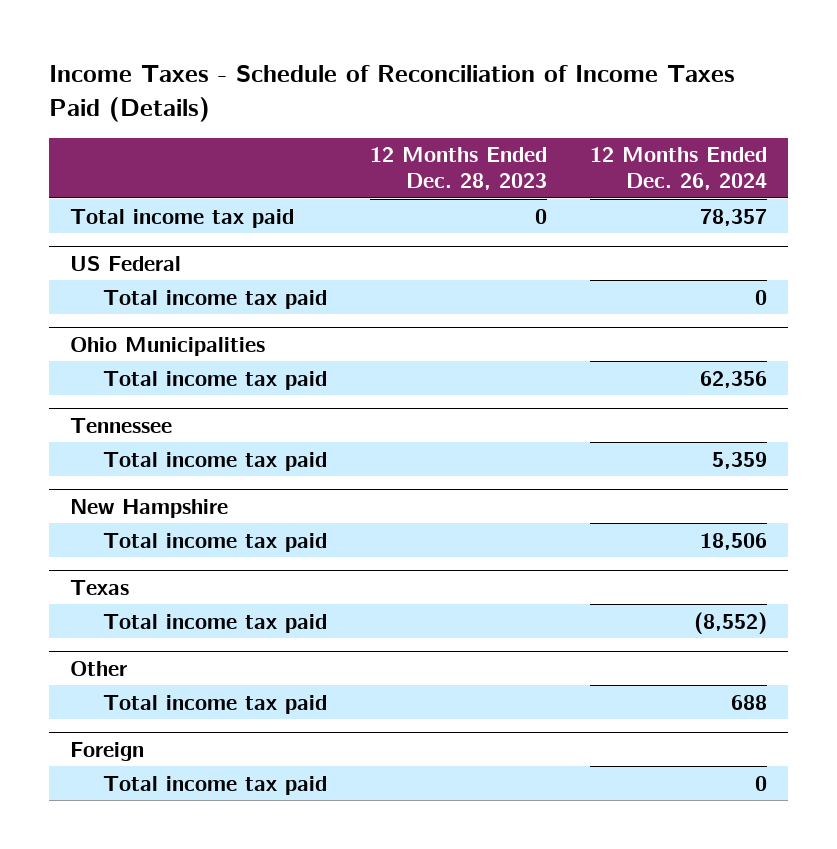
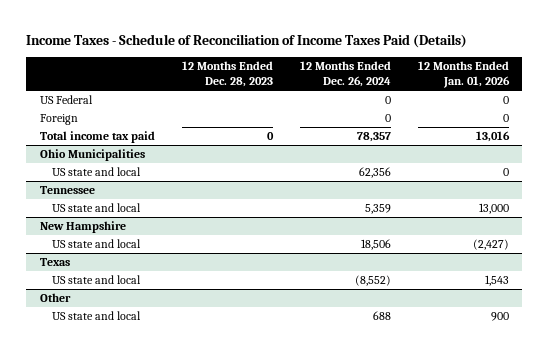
none -> [417,61,510,89] 12 Months Ended Jan. 01, 2026
none -> [39,95,93,105] US Federal
none -> [39,114,78,126] Foreign
[70,255,182,271] US Federal -> none
[103,289,328,309] Total income tax paid -> none
[103,370,328,390] Total income tax paid -> [52,167,142,177] US state and local
[103,451,328,471] Total income tax paid -> [52,203,142,213] US state and local
[103,532,328,552] Total income tax paid -> [52,239,142,249] US state and local
[103,613,328,633] Total income tax paid -> [52,275,142,285] US state and local
[70,741,145,761] Foreign -> none
[103,775,328,795] Total income tax paid -> none
[103,694,328,714] Total income tax paid -> [52,311,142,321] US state and local

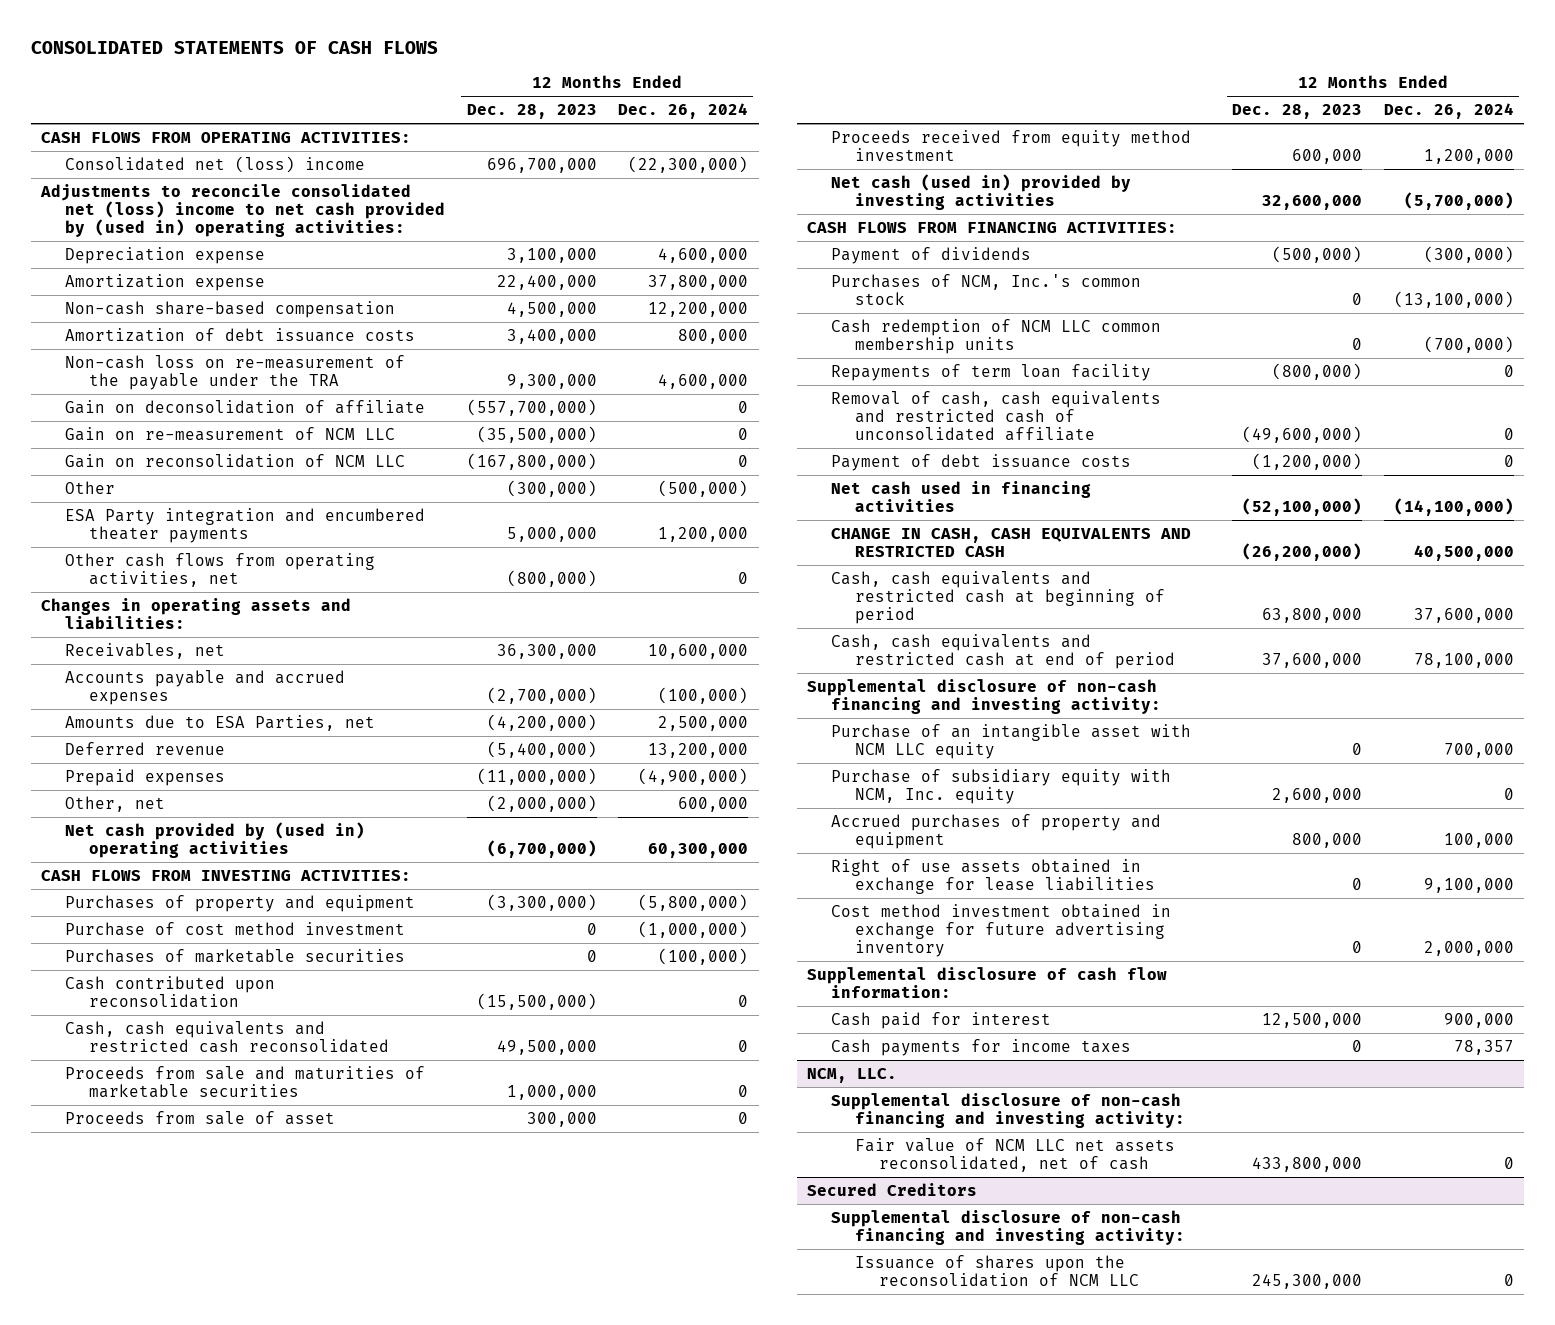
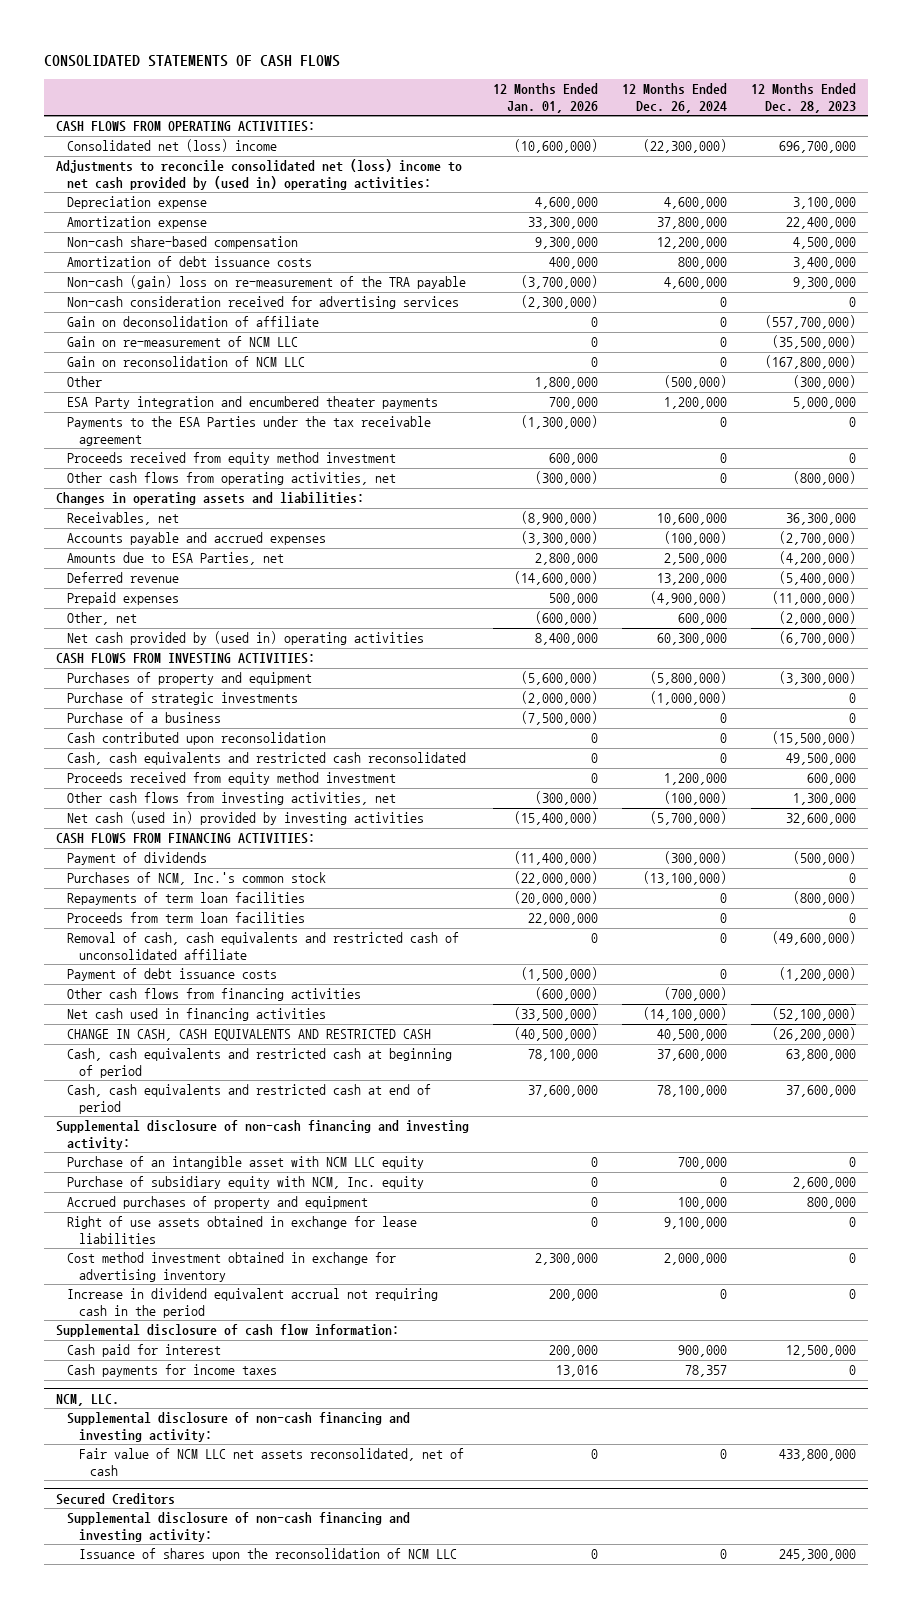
none -> [493,83,599,113] 12 Months Ended Jan. 01, 2026
[65,354,406,390] Non-cash loss on re-measurement of the payable under the TRA -> [67,275,467,290] Non-cash (gain) loss on re-measurement of the TRA payable
none -> [67,296,460,310] Non-cash consideration received for advertising services
none -> [67,416,432,446] Payments to the ESA Parties under the tax receivable agreement
none -> [67,452,397,466] Proceeds received from equity method investment
[65,948,406,963] Purchases of marketable securities -> none
[65,921,406,936] Purchase of cost method investment -> [67,692,299,706] Purchase of strategic investments
none -> [67,712,222,724] Purchase of a business
[65,1065,426,1098] Proceeds from sale and maturities of marketable securities -> none
[65,1110,336,1125] Proceeds from sale of asset -> none
none -> [67,792,397,806] Other cash flows from investing activities, net
[831,318,1162,354] Cash redemption of NCM LLC common membership units -> none
[831,363,1152,381] Repayments of term loan facility -> [67,892,306,906] Repayments of term loan facilities
none -> [67,912,306,924] Proceeds from term loan facilities
none -> [67,988,362,1002] Other cash flows from financing activities
[831,903,1172,958] Cost method investment obtained in exchange for future advertising inventory -> [67,1252,397,1282] Cost method investment obtained in exchange for advertising inventory
none -> [67,1288,439,1318] Increase in dividend equivalent accrual not requiring cash in the period

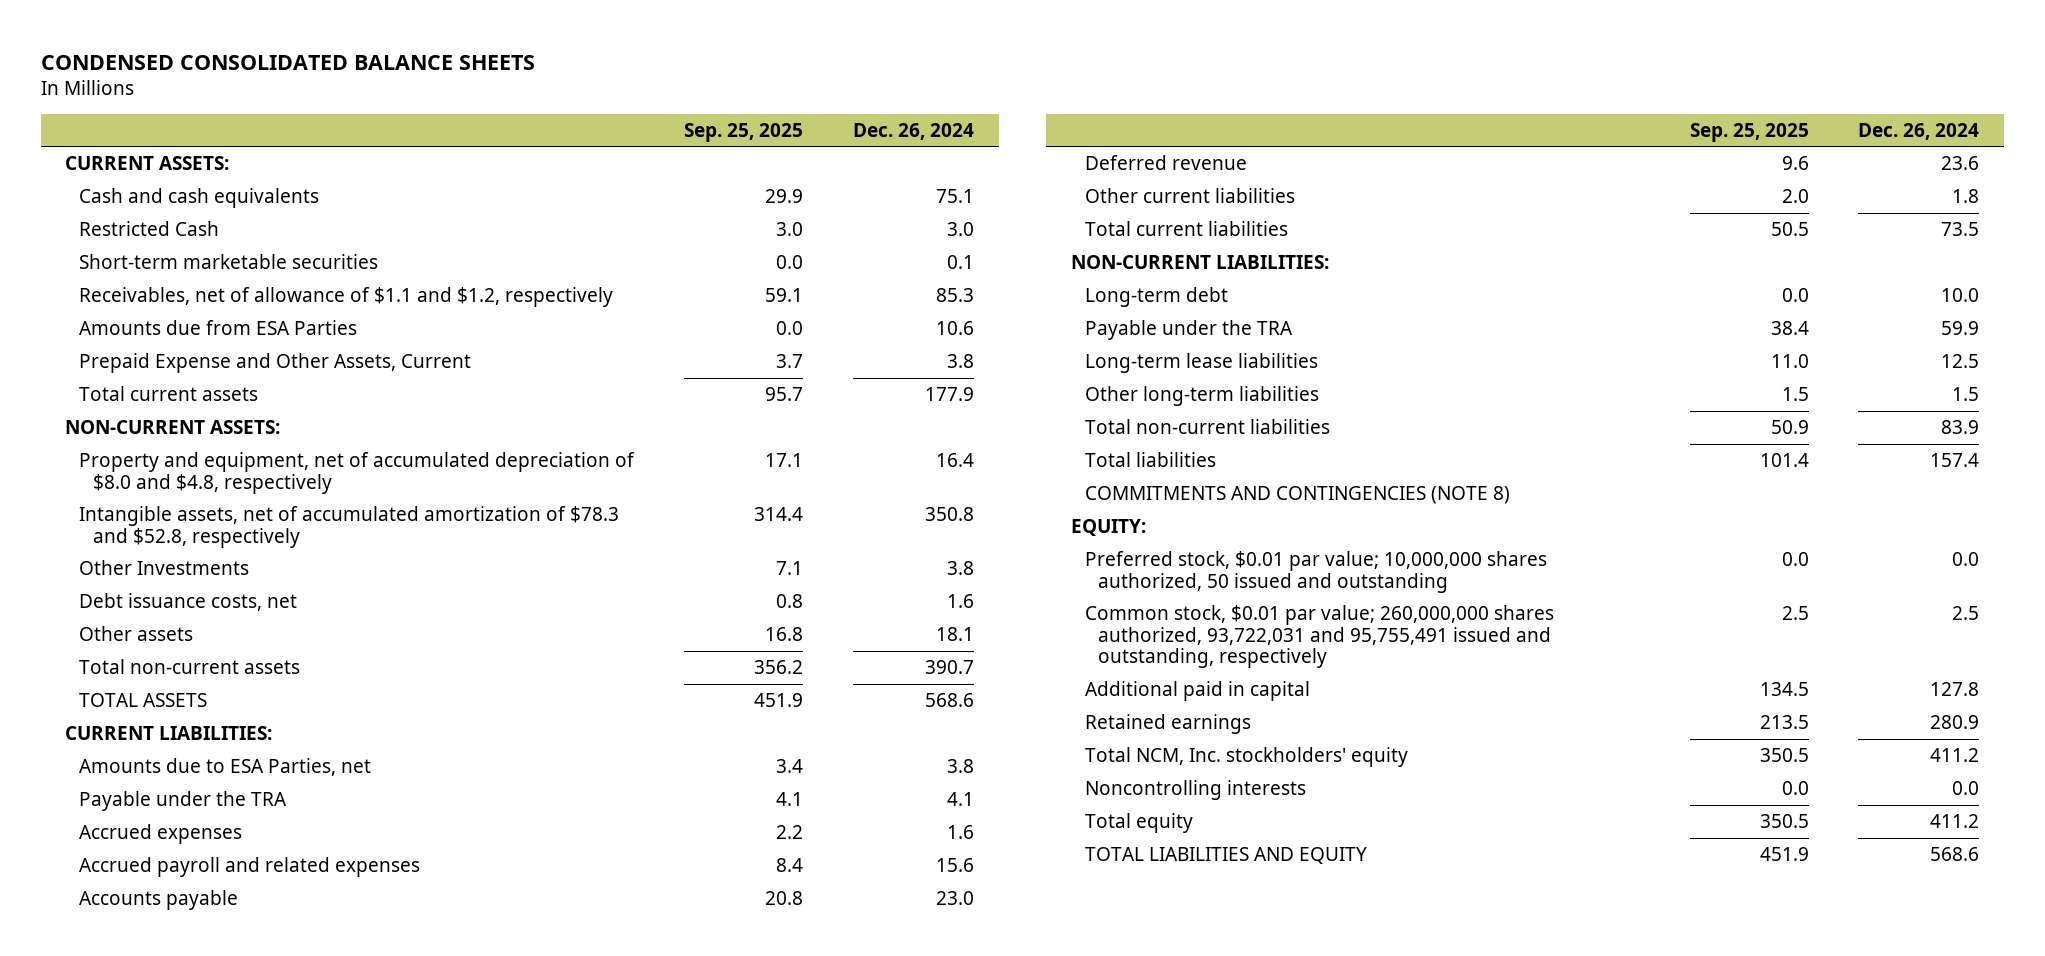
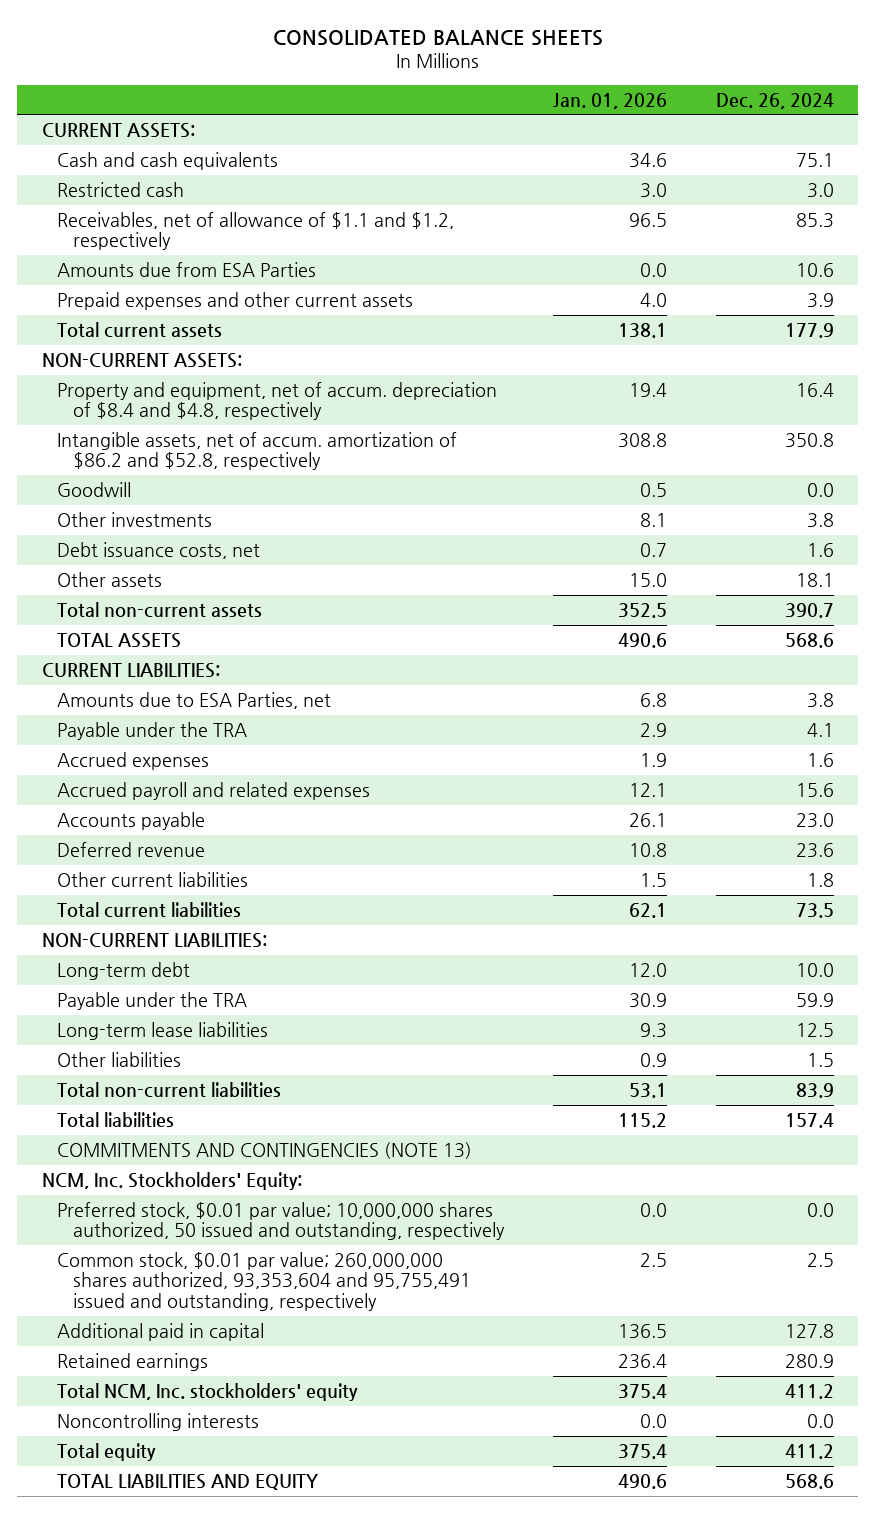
[40,54,535,70] CONDENSED CONSOLIDATED BALANCE SHEETS -> [272,30,603,47] CONSOLIDATED BALANCE SHEETS
[684,122,804,142] Sep. 25, 2025 -> none
none -> [552,92,667,109] Jan. 01, 2026
[79,254,379,270] Short-term marketable securities -> none
[79,221,220,237] Restricted Cash -> [57,181,185,197] Restricted cash
[79,353,472,374] Prepaid Expense and Other Assets, Current -> [57,291,414,310] Prepaid expenses and other current assets
[947,354,975,369] 3.8 -> [806,292,834,308] 3.9
[79,452,636,494] Property and equipment, net of accumulated depreciation of $8.0 and $4.8, respectively -> [57,381,498,421] Property and equipment, net of accum. depreciation of $8.4 and $4.8, respectively
[79,506,620,548] Intangible assets, net of accumulated amortization of $78.3 and $52.8, respectively -> [57,431,458,471] Intangible assets, net of accum. amortization of $86.2 and $52.8, respectively
none -> [57,481,132,497] Goodwill
[79,560,250,576] Other Investments -> [57,511,213,527] Other investments
[1084,386,1319,407] Other long-term liabilities -> [57,1051,182,1067] Other liabilities
[1084,486,1510,505] COMMITMENTS AND CONTINGENCIES (NOTE 8) -> [57,1141,473,1159] COMMITMENTS AND CONTINGENCIES (NOTE 13)
[1070,519,1146,537] EQUITY: -> [41,1171,302,1190] NCM, Inc. Stockholders' Equity:
[1084,551,1547,593] Preferred stock, $0.01 par value; 10,000,000 shares authorized, 50 issued and outstanding -> [57,1201,506,1241] Preferred stock, $0.01 par value; 10,000,000 shares authorized, 50 issued and outstanding, respectively
[1084,605,1554,669] Common stock, $0.01 par value; 260,000,000 shares authorized, 93,722,031 and 95,755,491 issued and outstanding, respectively -> [57,1251,472,1311] Common stock, $0.01 par value; 260,000,000 shares authorized, 93,353,604 and 95,755,491 issued and outstanding, respectively

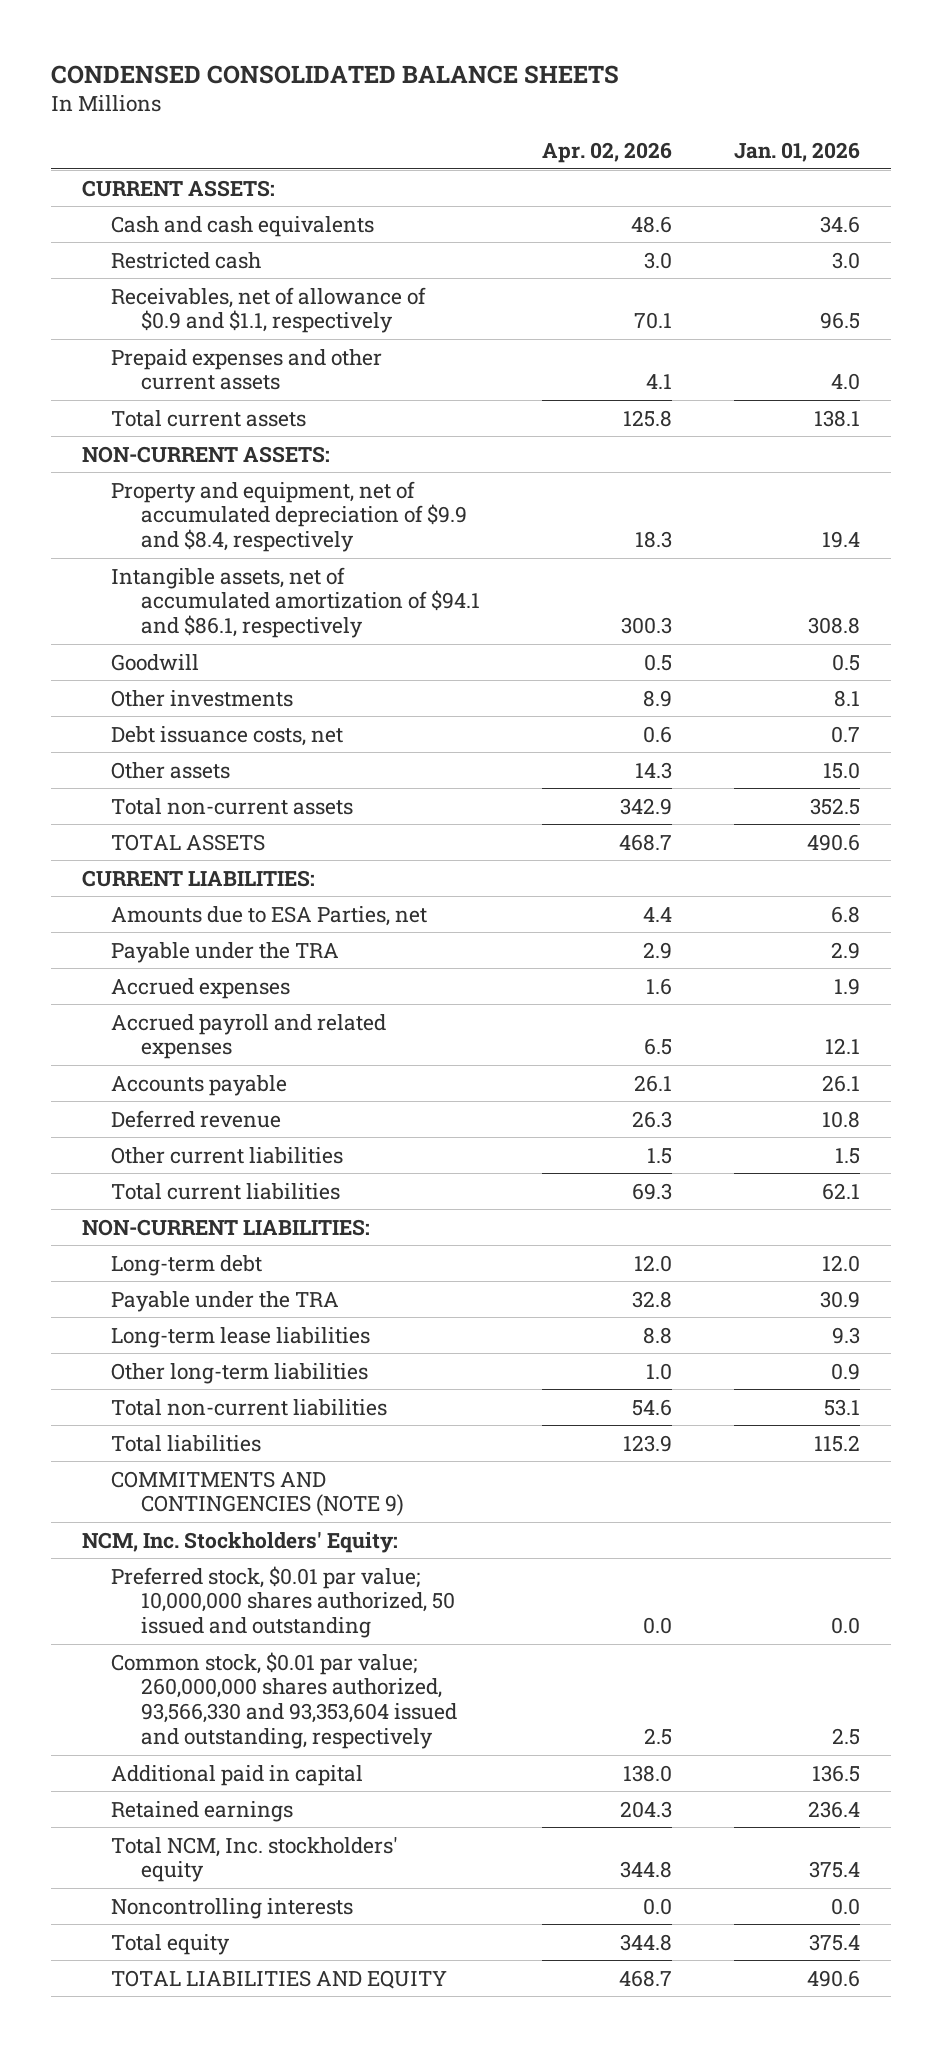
[272,30,603,47] CONSOLIDATED BALANCE SHEETS -> [51,65,620,85] CONDENSED CONSOLIDATED BALANCE SHEETS
[715,92,834,109] Dec. 26, 2024 -> none
none -> [541,141,672,163] Apr. 02, 2026
[57,261,317,277] Amounts due from ESA Parties -> none
[57,211,455,251] Receivables, net of allowance of $1.1 and $1.2, respectively -> [111,286,427,334] Receivables, net of allowance of $0.9 and $1.1, respectively
[57,381,498,421] Property and equipment, net of accum. depreciation of $8.4 and $4.8, respectively -> [111,480,467,553] Property and equipment, net of accumulated depreciation of $9.9 and $8.4, respectively
[57,431,458,471] Intangible assets, net of accum. amortization of $86.2 and $52.8, respectively -> [111,566,480,639] Intangible assets, net of accumulated amortization of $94.1 and $86.1, respectively
[57,1051,182,1067] Other liabilities -> [111,1362,369,1384] Other long-term liabilities
[57,1141,473,1159] COMMITMENTS AND CONTINGENCIES (NOTE 13) -> [111,1470,404,1517] COMMITMENTS AND CONTINGENCIES (NOTE 9)
[57,1201,506,1241] Preferred stock, $0.01 par value; 10,000,000 shares authorized, 50 issued and outstanding, respectively -> [111,1565,455,1639] Preferred stock, $0.01 par value; 10,000,000 shares authorized, 50 issued and outstanding
[57,1251,472,1311] Common stock, $0.01 par value; 260,000,000 shares authorized, 93,353,604 and 95,755,491 issued and outstanding, respectively -> [111,1651,457,1749] Common stock, $0.01 par value; 260,000,000 shares authorized, 93,566,330 and 93,353,604 issued and outstanding, respectively

